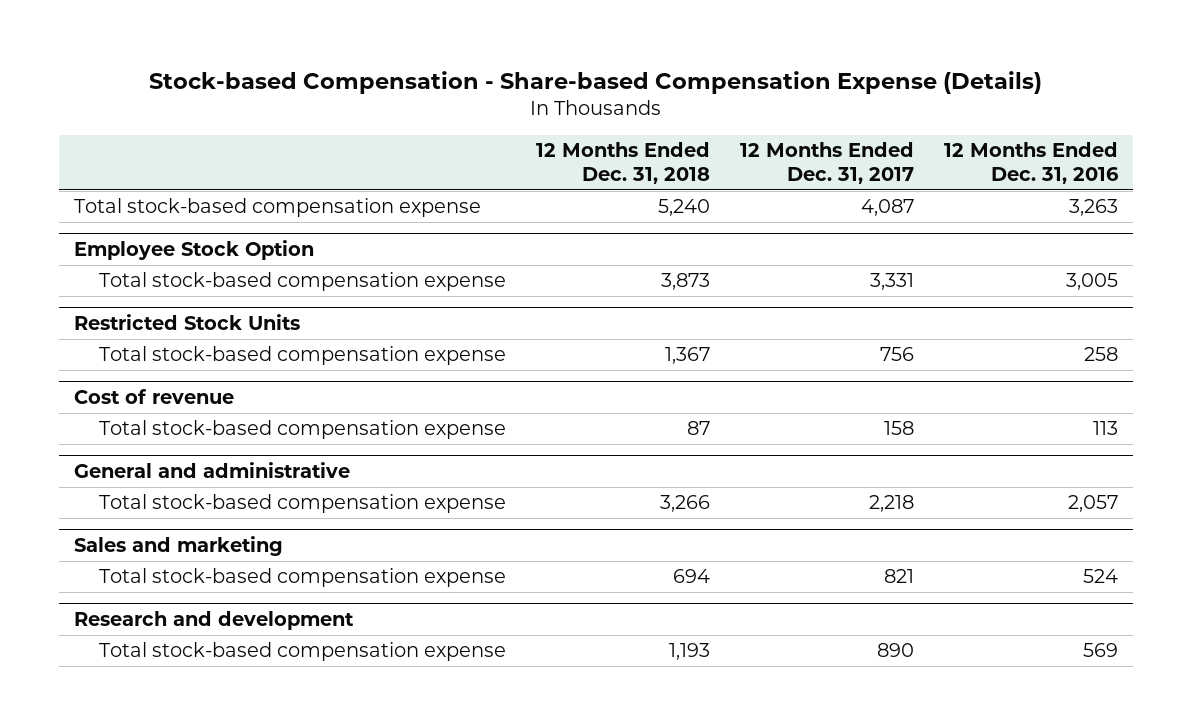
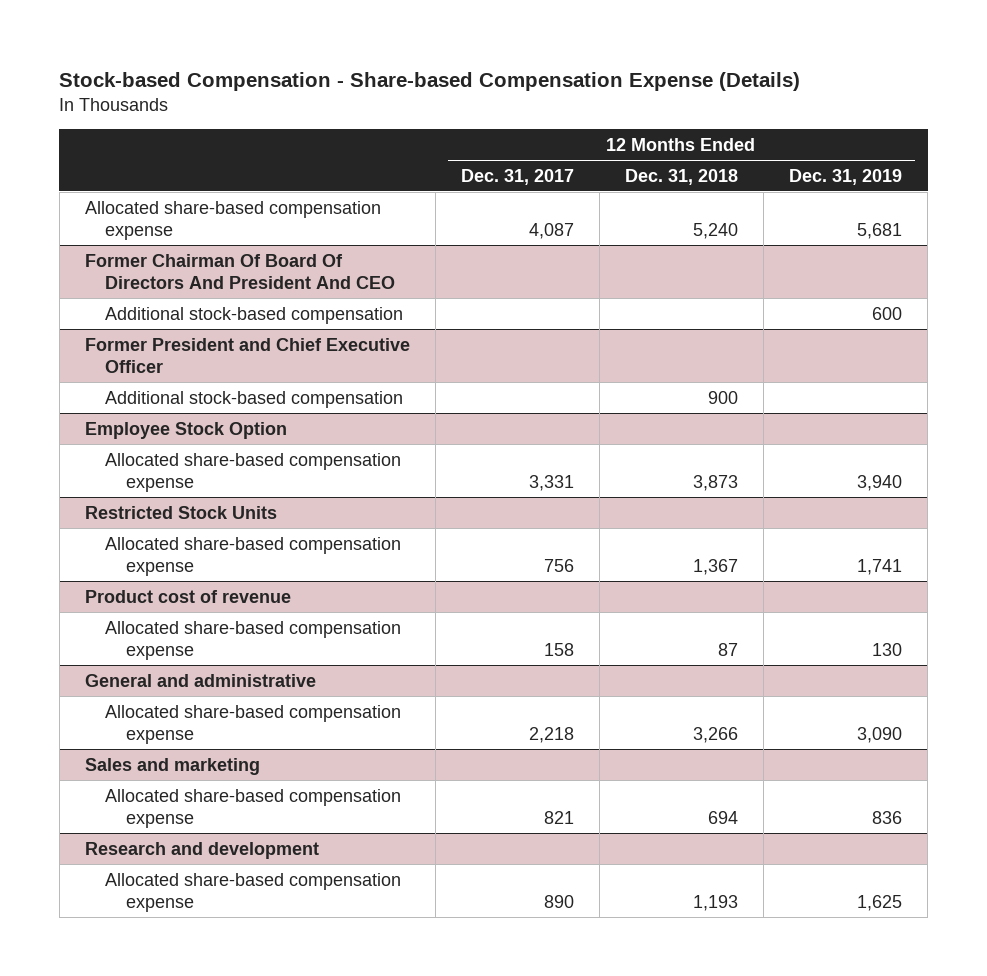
[944,142,1120,184] 12 Months Ended Dec. 31, 2016 -> none
none -> [788,168,902,185] Dec. 31, 2019
[73,198,481,218] Total stock-based compensation expense -> [84,200,381,240] Allocated share-based compensation expense
none -> [84,253,396,289] Former Chairman Of Board Of Directors And President And CEO
none -> [105,306,404,324] Additional stock-based compensation
none -> [84,337,410,373] Former President and Chief Executive Officer
none -> [105,390,404,408] Additional stock-based compensation
[98,272,506,292] Total stock-based compensation expense -> [105,452,402,492] Allocated share-based compensation expense
[98,346,506,366] Total stock-based compensation expense -> [105,536,402,576] Allocated share-based compensation expense
[73,389,234,405] Cost of revenue -> [84,589,291,603] Product cost of revenue
[98,420,506,440] Total stock-based compensation expense -> [105,620,402,660] Allocated share-based compensation expense
[98,494,506,514] Total stock-based compensation expense -> [105,704,402,744] Allocated share-based compensation expense
[98,568,506,588] Total stock-based compensation expense -> [105,788,402,828] Allocated share-based compensation expense
[98,642,506,662] Total stock-based compensation expense -> [105,872,402,912] Allocated share-based compensation expense

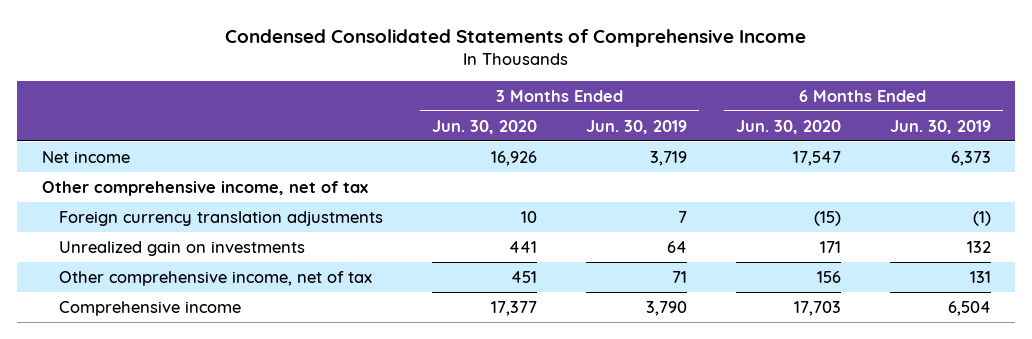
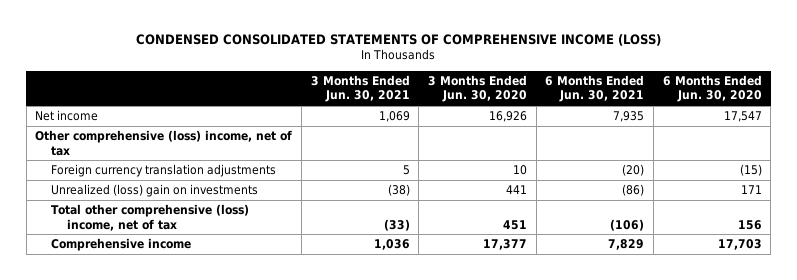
[225,28,807,47] Condensed Consolidated Statements of Comprehensive Income -> [136,33,662,46] CONDENSED CONSOLIDATED STATEMENTS OF COMPREHENSIVE INCOME (LOSS)
[585,119,687,134] Jun. 30, 2019 -> none
[889,119,991,134] Jun. 30, 2019 -> none
none -> [310,74,410,103] 3 Months Ended Jun. 30, 2021
none -> [545,74,645,103] 6 Months Ended Jun. 30, 2021
[41,180,368,196] Other comprehensive income, net of tax -> [35,130,293,156] Other comprehensive (loss) income, net of tax
[59,240,306,256] Unrealized gain on investments -> [51,184,259,198] Unrealized (loss) gain on investments
[59,270,373,286] Other comprehensive income, net of tax -> [51,204,250,231] Total other comprehensive (loss) income, net of tax

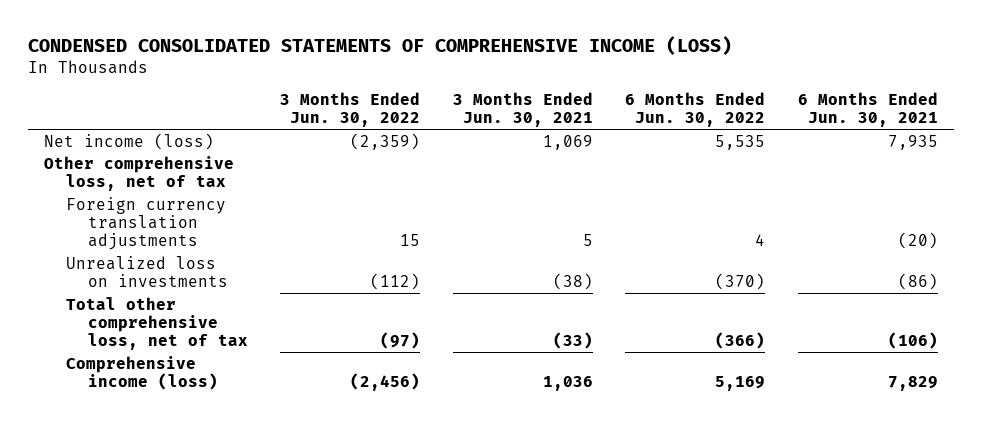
[427,74,527,103] 3 Months Ended Jun. 30, 2020 -> none
[662,74,762,103] 6 Months Ended Jun. 30, 2020 -> none
none -> [280,92,421,128] 3 Months Ended Jun. 30, 2022
none -> [625,92,766,128] 6 Months Ended Jun. 30, 2022
[35,110,99,122] Net income -> [44,132,215,150] Net income (loss)
[35,130,293,156] Other comprehensive (loss) income, net of tax -> [44,155,235,191] Other comprehensive loss, net of tax
[51,184,259,198] Unrealized (loss) gain on investments -> [66,255,229,287] Unrealized loss on investments
[51,204,250,231] Total other comprehensive (loss) income, net of tax -> [66,296,249,351] Total other comprehensive loss, net of tax
[51,238,192,252] Comprehensive income -> [66,355,219,390] Comprehensive income (loss)

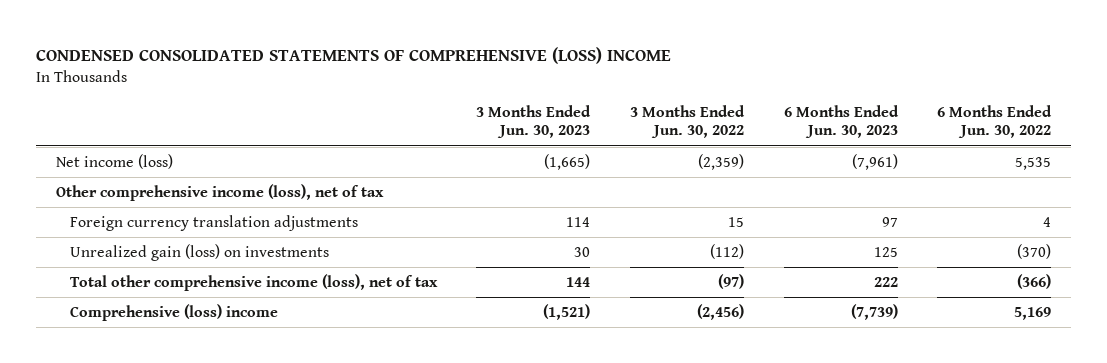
[28,36,733,56] CONDENSED CONSOLIDATED STATEMENTS OF COMPREHENSIVE INCOME (LOSS) -> [36,46,672,64] CONDENSED CONSOLIDATED STATEMENTS OF COMPREHENSIVE (LOSS) INCOME
[452,92,593,128] 3 Months Ended Jun. 30, 2021 -> none
[797,92,938,128] 6 Months Ended Jun. 30, 2021 -> none
none -> [476,105,592,139] 3 Months Ended Jun. 30, 2023
none -> [783,105,899,139] 6 Months Ended Jun. 30, 2023
[44,155,235,191] Other comprehensive loss, net of tax -> [56,183,385,201] Other comprehensive income (loss), net of tax
[66,255,229,287] Unrealized loss on investments -> [69,243,329,261] Unrealized gain (loss) on investments
[66,296,249,351] Total other comprehensive loss, net of tax -> [69,273,438,291] Total other comprehensive income (loss), net of tax
[66,355,219,390] Comprehensive income (loss) -> [69,303,278,321] Comprehensive (loss) income

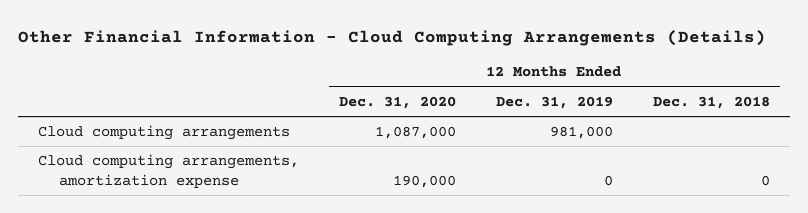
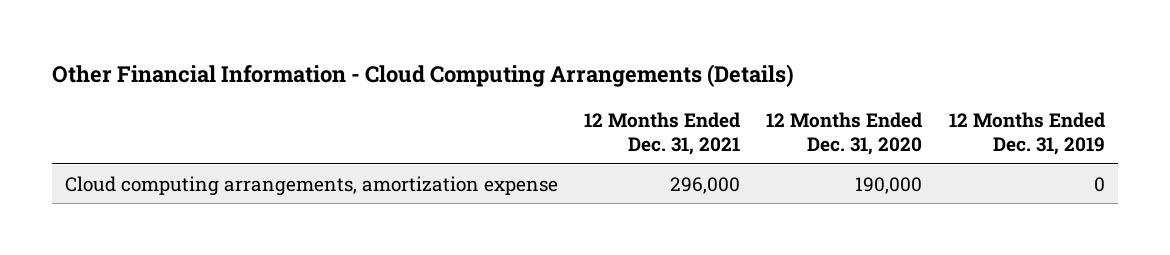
[652,95,770,109] Dec. 31, 2018 -> none
none -> [584,111,741,156] 12 Months Ended Dec. 31, 2021
[37,125,290,141] Cloud computing arrangements -> none

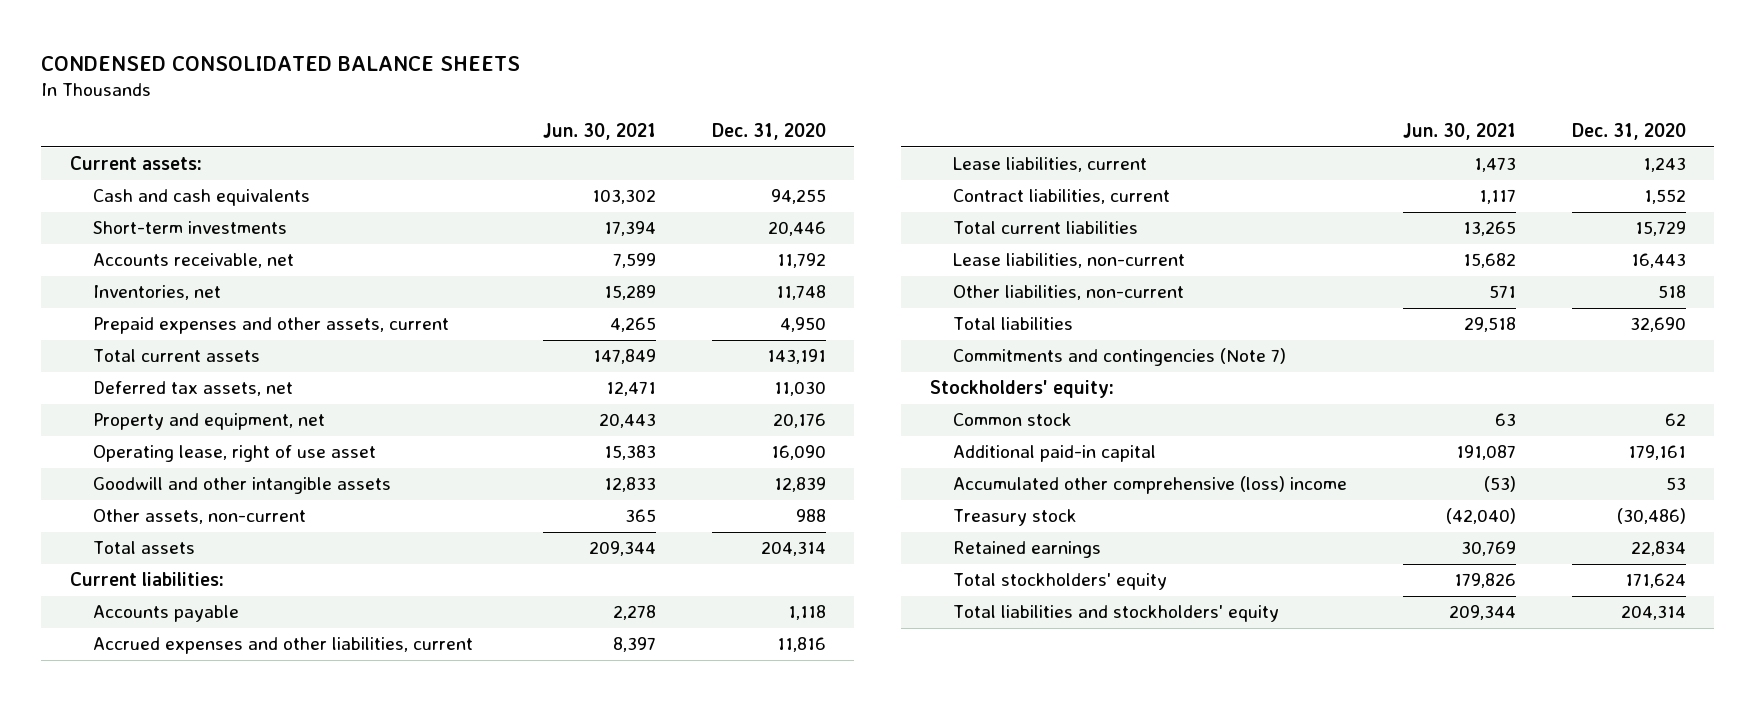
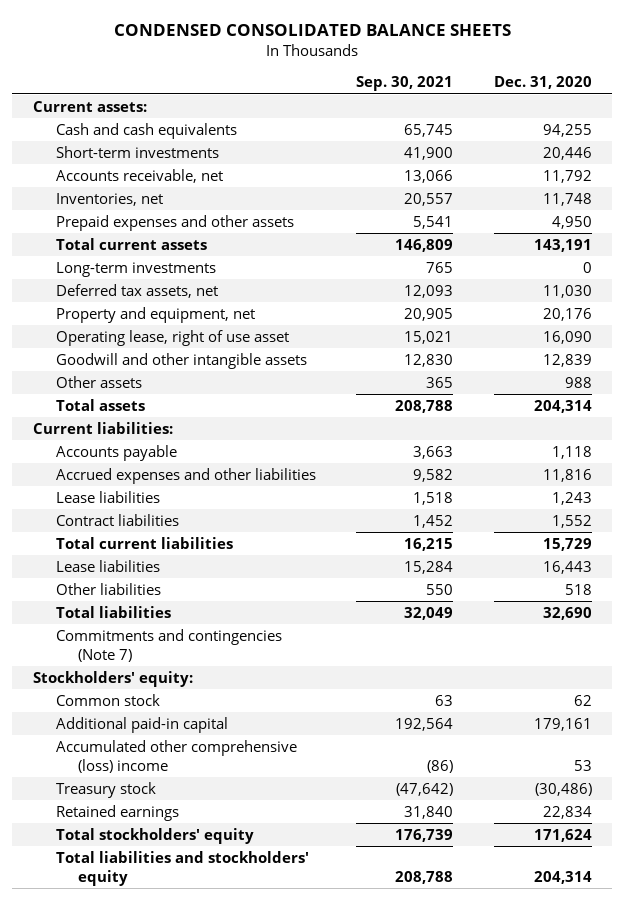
[542,123,656,141] Jun. 30, 2021 -> none
none -> [356,76,454,92] Sep. 30, 2021
[92,317,449,335] Prepaid expenses and other assets, current -> [55,214,294,231] Prepaid expenses and other assets
none -> [55,261,216,277] Long-term investments
[92,509,306,525] Other assets, non-current -> [55,375,142,388] Other assets
[92,637,473,655] Accrued expenses and other liabilities, current -> [55,467,316,484] Accrued expenses and other liabilities
[952,157,1147,173] Lease liabilities, current -> [55,490,160,503] Lease liabilities
[952,189,1170,205] Contract liabilities, current -> [55,513,179,526] Contract liabilities
[952,253,1185,269] Lease liabilities, non-current -> [55,559,160,572] Lease liabilities
[952,285,1184,301] Other liabilities, non-current -> [55,582,161,595] Other liabilities

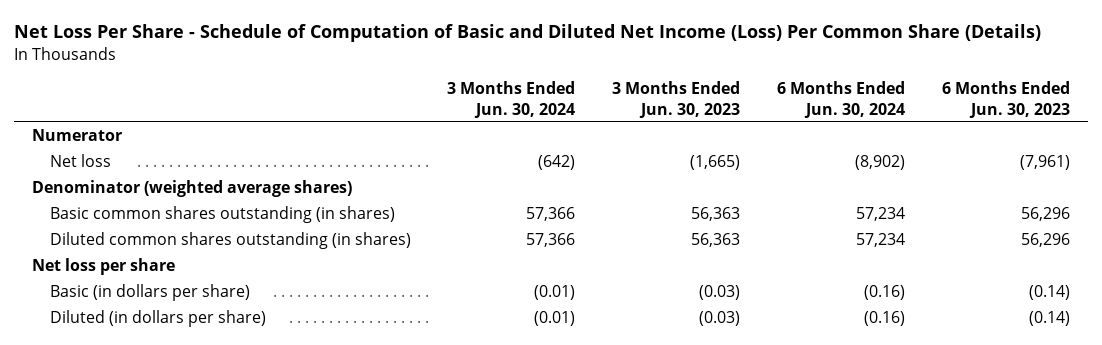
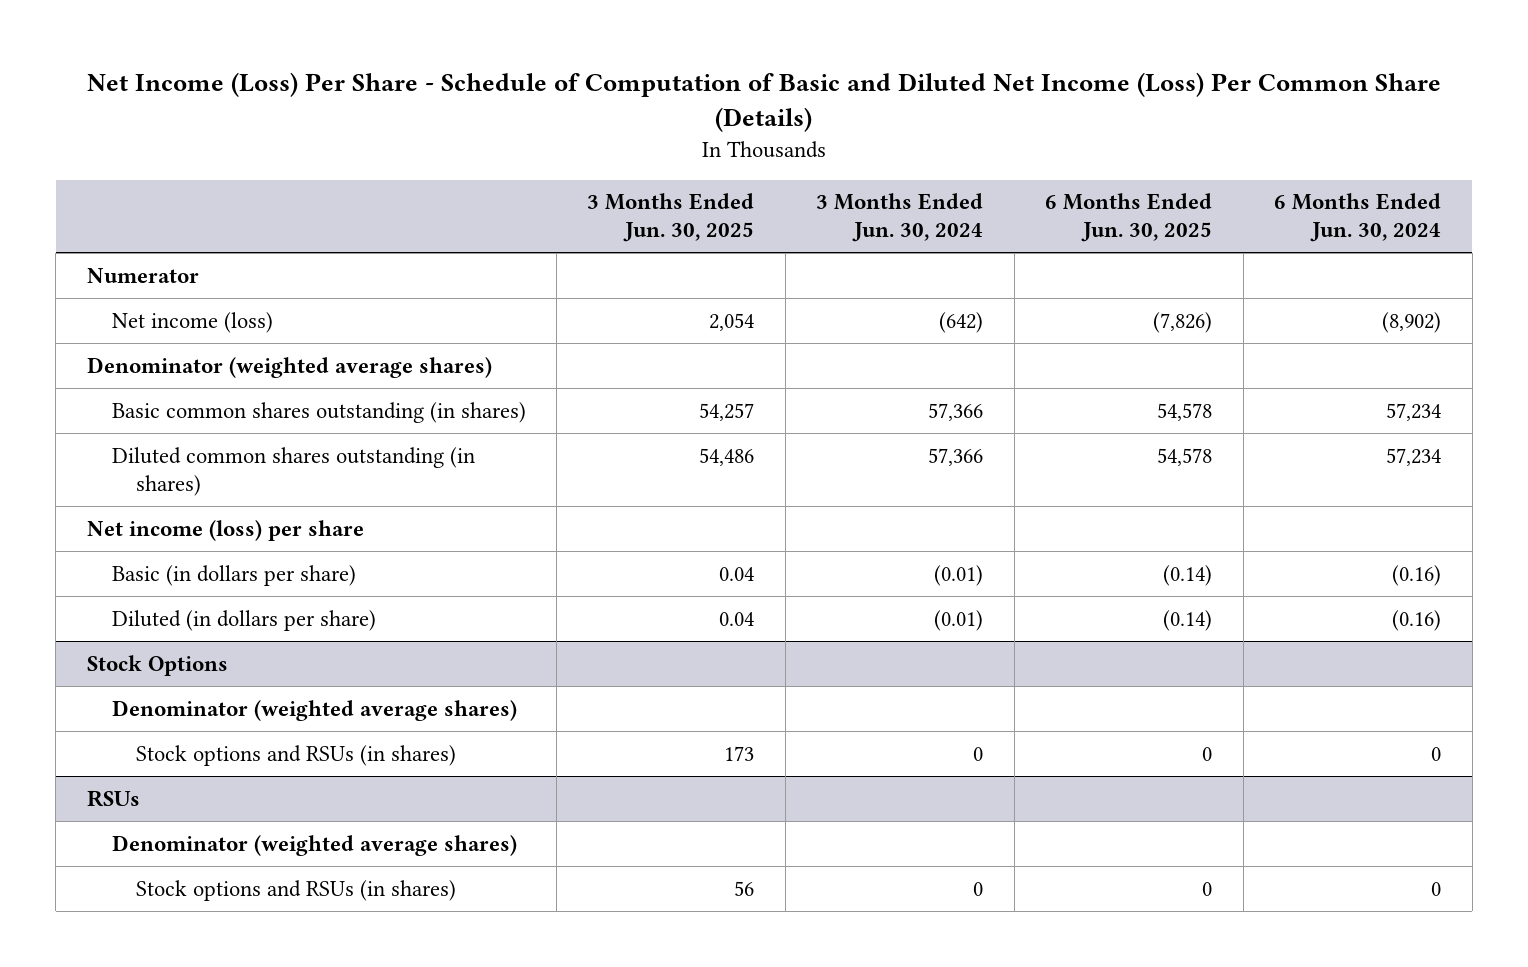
[13,24,1041,43] Net Loss Per Share - Schedule of Computation of Basic and Diluted Net Income (Loss) Per Common Share (Details) -> [87,71,1442,133] Net Income (Loss) Per Share - Schedule of Computation of Basic and Diluted Net Income (Loss) Per Common Share (Details)
[612,81,741,118] 3 Months Ended Jun. 30, 2023 -> none
[941,81,1070,118] 6 Months Ended Jun. 30, 2023 -> none
none -> [587,193,755,243] 3 Months Ended Jun. 30, 2025
none -> [1045,193,1213,243] 6 Months Ended Jun. 30, 2025
[49,154,111,168] Net loss -> [111,311,273,333] Net income (loss)
[32,258,176,276] Net loss per share -> [86,519,364,541] Net income (loss) per share
none -> [86,654,228,676] Stock Options
none -> [111,699,517,721] Denominator (weighted average shares)
none -> [136,744,457,766] Stock options and RSUs (in shares)
none -> [86,789,140,807] RSUs
none -> [111,834,517,856] Denominator (weighted average shares)
none -> [136,879,457,901] Stock options and RSUs (in shares)

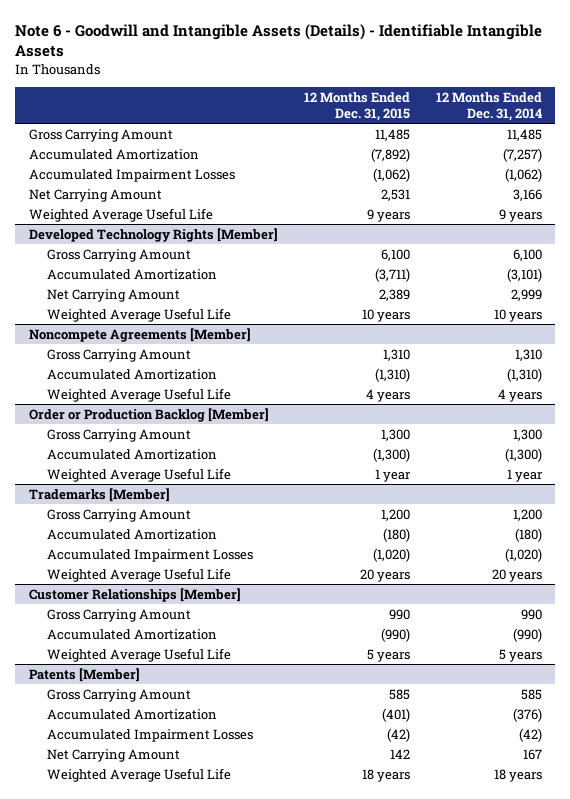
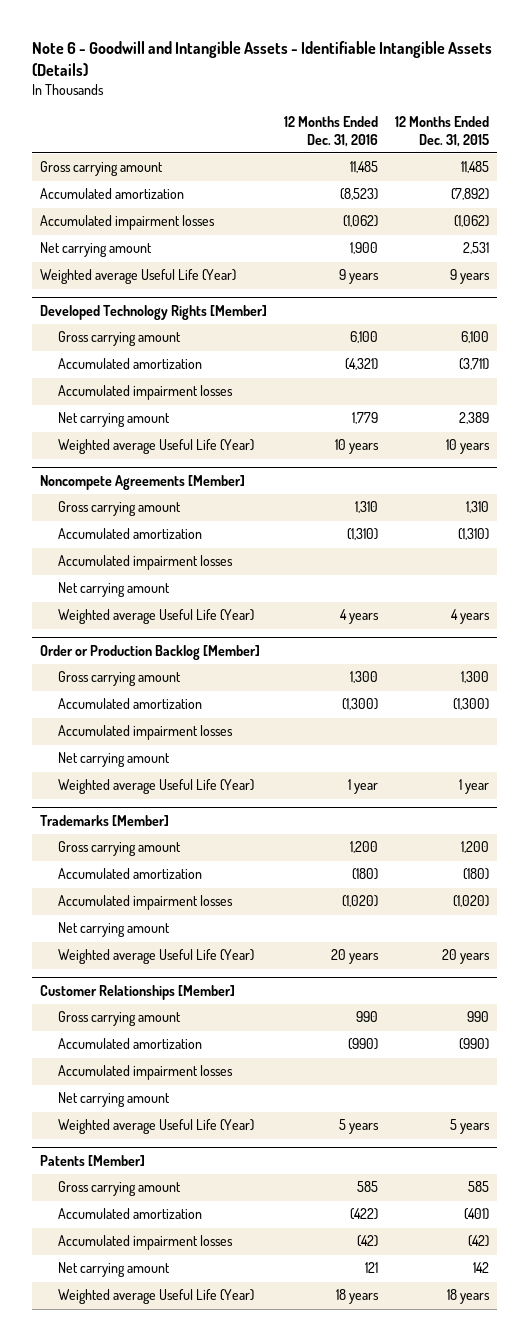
[15,23,543,58] Note 6 - Goodwill and Intangible Assets (Details) - Identifiable Intangible Assets -> [31,40,492,76] Note 6 - Goodwill and Intangible Assets - Identifiable Intangible Assets (Details)
[435,92,542,121] 12 Months Ended Dec. 31, 2014 -> none
none -> [284,116,379,147] 12 Months Ended Dec. 31, 2016
[28,128,173,142] Gross Carrying Amount -> [40,161,164,177] Gross carrying amount
[28,148,199,160] Accumulated Amortization -> [40,188,185,200] Accumulated amortization
[28,168,235,182] Accumulated Impairment Losses -> [40,215,216,231] Accumulated impairment losses
[28,188,162,202] Net Carrying Amount -> [40,242,153,258] Net carrying amount
[28,207,213,222] Weighted Average Useful Life -> [40,269,237,285] Weighted average Useful Life (Year)
[47,248,192,262] Gross Carrying Amount -> [58,331,182,347] Gross carrying amount
[47,268,218,280] Accumulated Amortization -> [58,358,203,370] Accumulated amortization
none -> [58,385,234,401] Accumulated impairment losses
[47,288,181,302] Net Carrying Amount -> [58,412,171,428] Net carrying amount
[47,307,232,322] Weighted Average Useful Life -> [58,439,255,455] Weighted average Useful Life (Year)
[47,348,192,362] Gross Carrying Amount -> [58,501,182,517] Gross carrying amount
[47,368,218,380] Accumulated Amortization -> [58,528,203,540] Accumulated amortization
none -> [58,555,234,571] Accumulated impairment losses
none -> [58,582,171,598] Net carrying amount
[47,387,232,402] Weighted Average Useful Life -> [58,609,255,625] Weighted average Useful Life (Year)
[47,428,192,442] Gross Carrying Amount -> [58,671,182,687] Gross carrying amount
[47,448,218,460] Accumulated Amortization -> [58,698,203,710] Accumulated amortization
none -> [58,725,234,741] Accumulated impairment losses
none -> [58,752,171,768] Net carrying amount
[47,467,232,482] Weighted Average Useful Life -> [58,779,255,795] Weighted average Useful Life (Year)
[47,508,192,522] Gross Carrying Amount -> [58,841,182,857] Gross carrying amount
[47,528,218,540] Accumulated Amortization -> [58,868,203,880] Accumulated amortization
[47,548,254,562] Accumulated Impairment Losses -> [58,895,234,911] Accumulated impairment losses
none -> [58,922,171,938] Net carrying amount
[47,567,232,582] Weighted Average Useful Life -> [58,949,255,965] Weighted average Useful Life (Year)
[47,608,192,622] Gross Carrying Amount -> [58,1011,182,1027] Gross carrying amount
[47,628,218,640] Accumulated Amortization -> [58,1038,203,1050] Accumulated amortization
none -> [58,1065,234,1081] Accumulated impairment losses
none -> [58,1092,171,1108] Net carrying amount
[47,647,232,662] Weighted Average Useful Life -> [58,1119,255,1135] Weighted average Useful Life (Year)
[47,688,192,702] Gross Carrying Amount -> [58,1181,182,1197] Gross carrying amount
[47,708,218,720] Accumulated Amortization -> [58,1208,203,1220] Accumulated amortization
[47,728,254,742] Accumulated Impairment Losses -> [58,1235,234,1251] Accumulated impairment losses
[47,748,181,762] Net Carrying Amount -> [58,1262,171,1278] Net carrying amount
[47,767,232,782] Weighted Average Useful Life -> [58,1289,255,1305] Weighted average Useful Life (Year)

